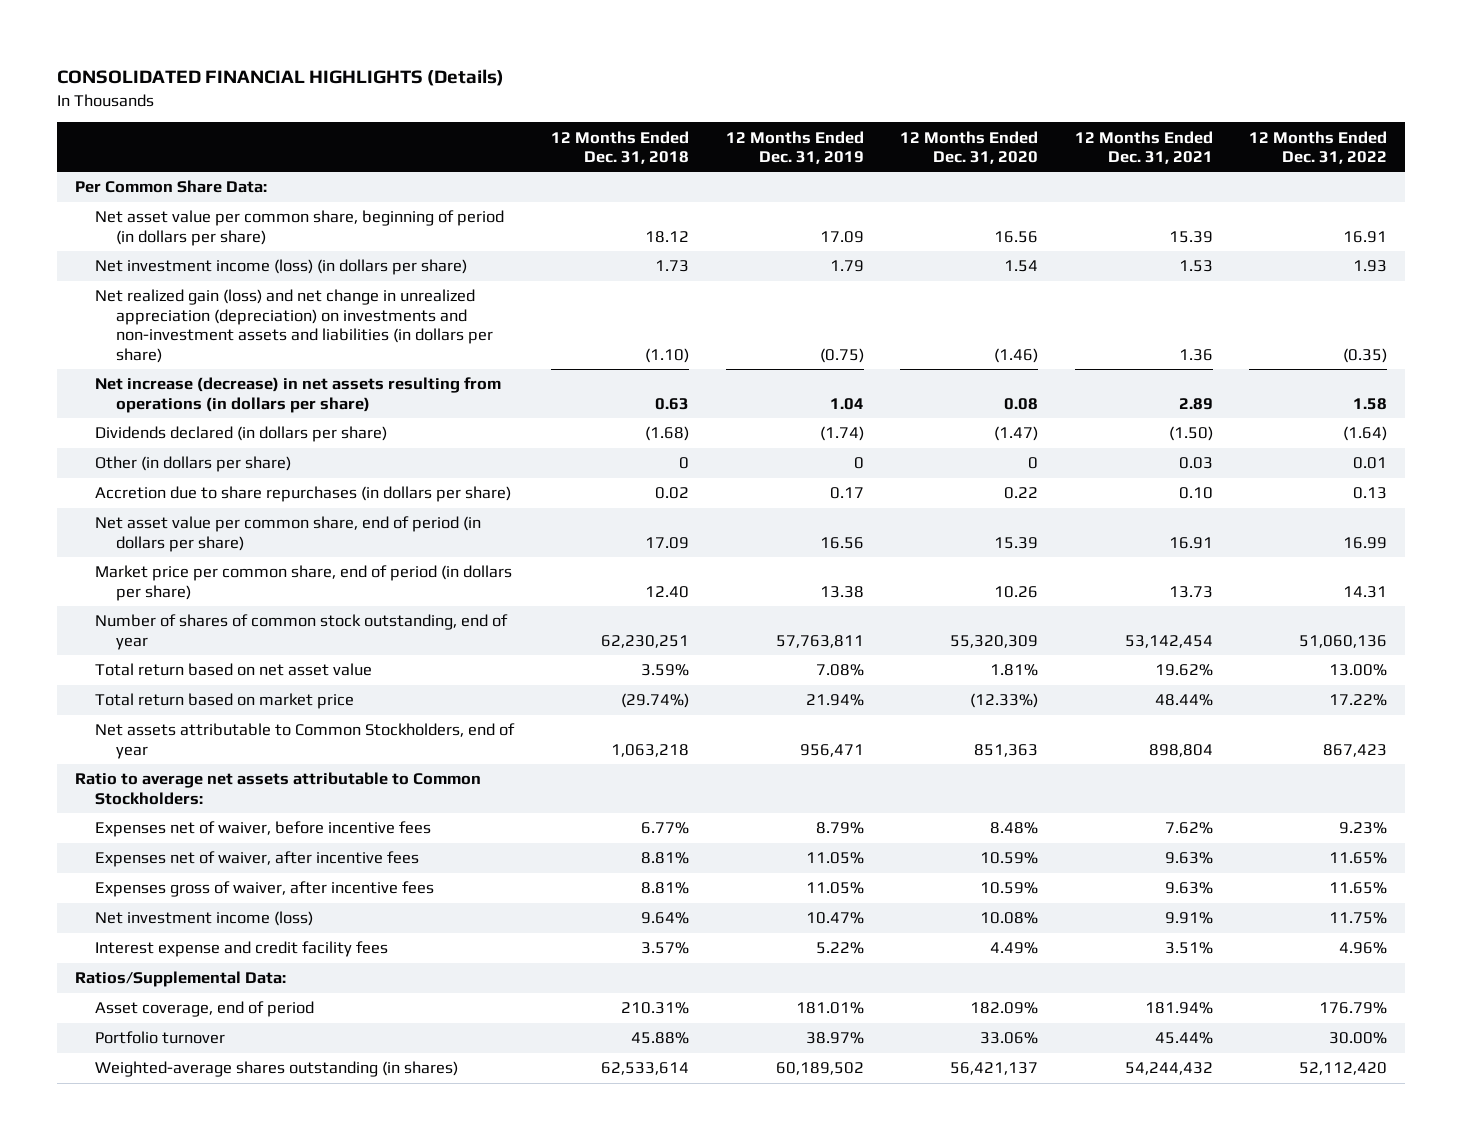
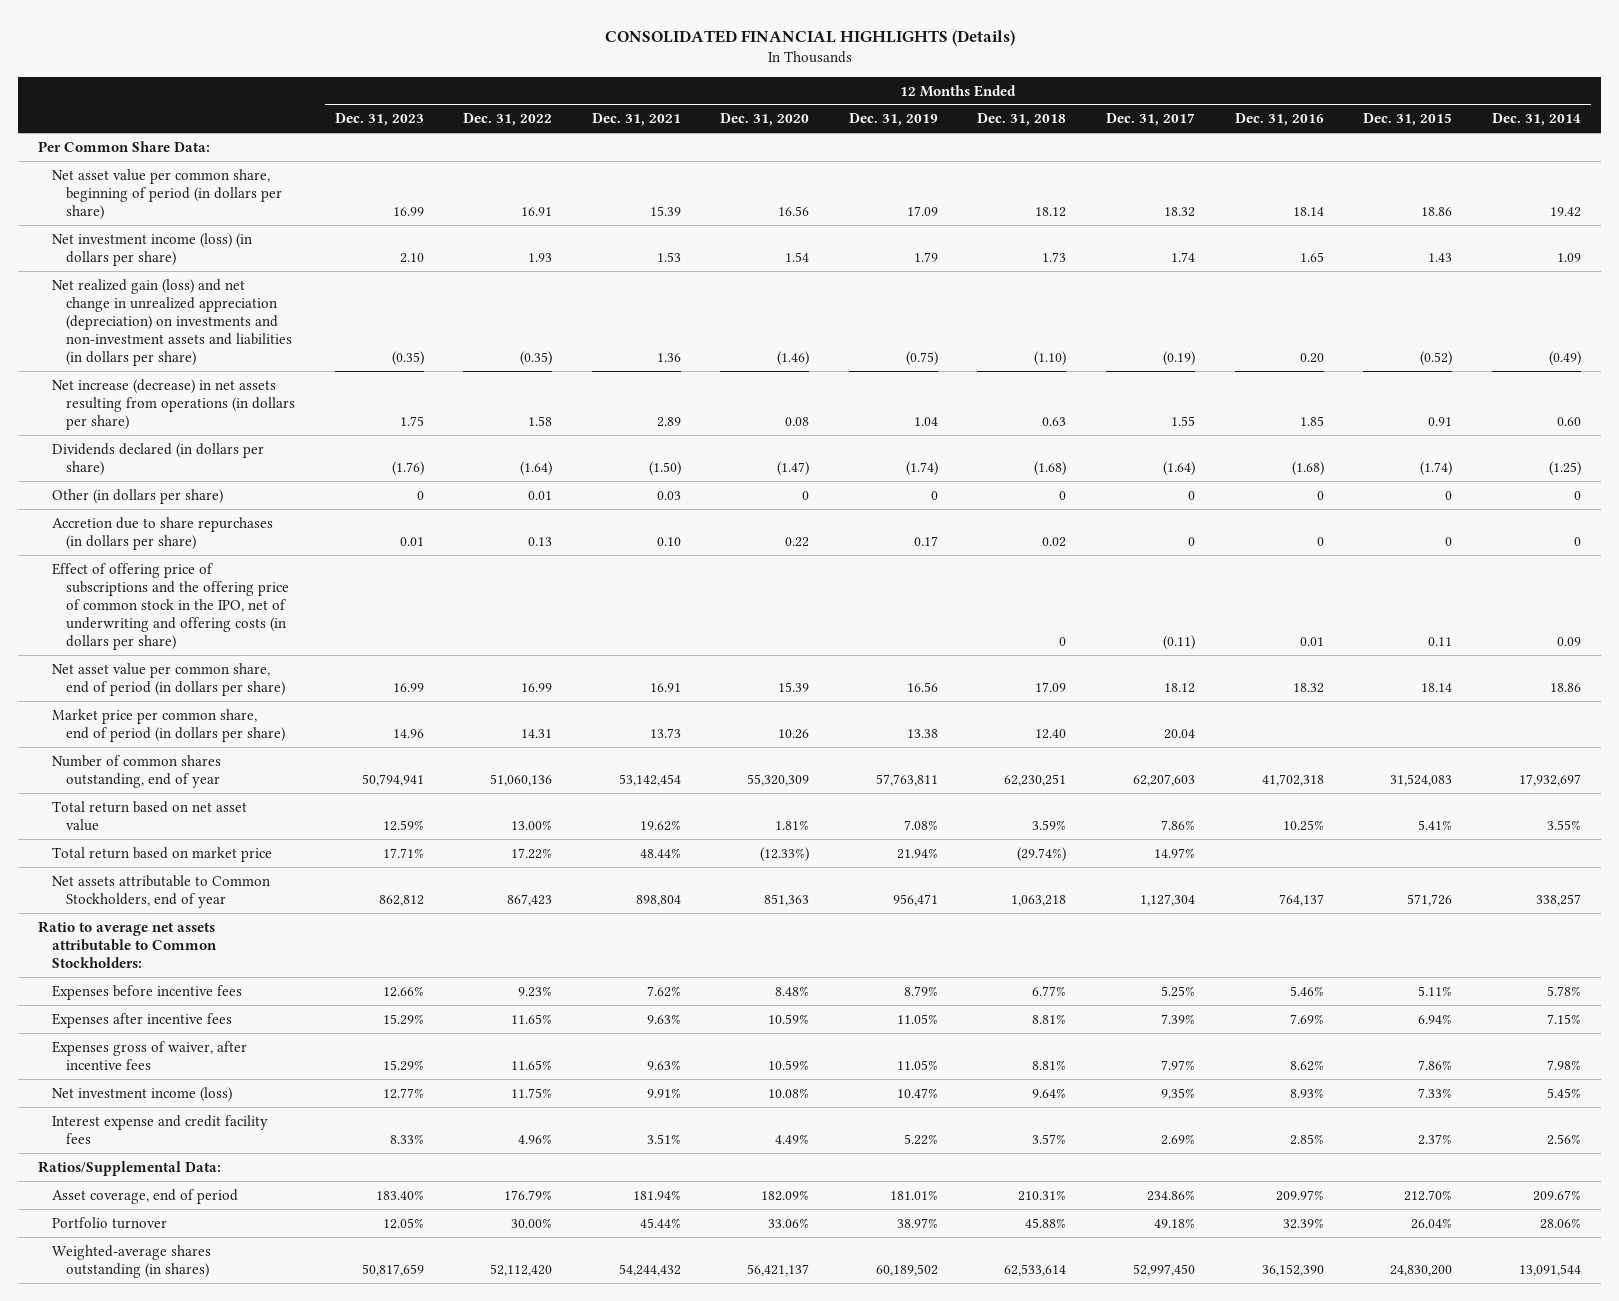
none -> [334,113,424,127] Dec. 31, 2023
none -> [1106,113,1196,127] Dec. 31, 2017
none -> [1234,113,1324,127] Dec. 31, 2016
none -> [1363,113,1453,127] Dec. 31, 2015
none -> [1491,113,1581,127] Dec. 31, 2014
none -> [52,562,289,650] Effect of offering price of subscriptions and the offering price of common stock in the IPO, net of underwriting and offering costs (in dollars per share)
[95,614,509,650] Number of shares of common stock outstanding, end of year -> [52,754,222,788] Number of common shares outstanding, end of year
[95,821,432,838] Expenses net of waiver, before incentive fees -> [52,984,243,1000] Expenses before incentive fees
[95,851,420,868] Expenses net of waiver, after incentive fees -> [52,1012,233,1028] Expenses after incentive fees

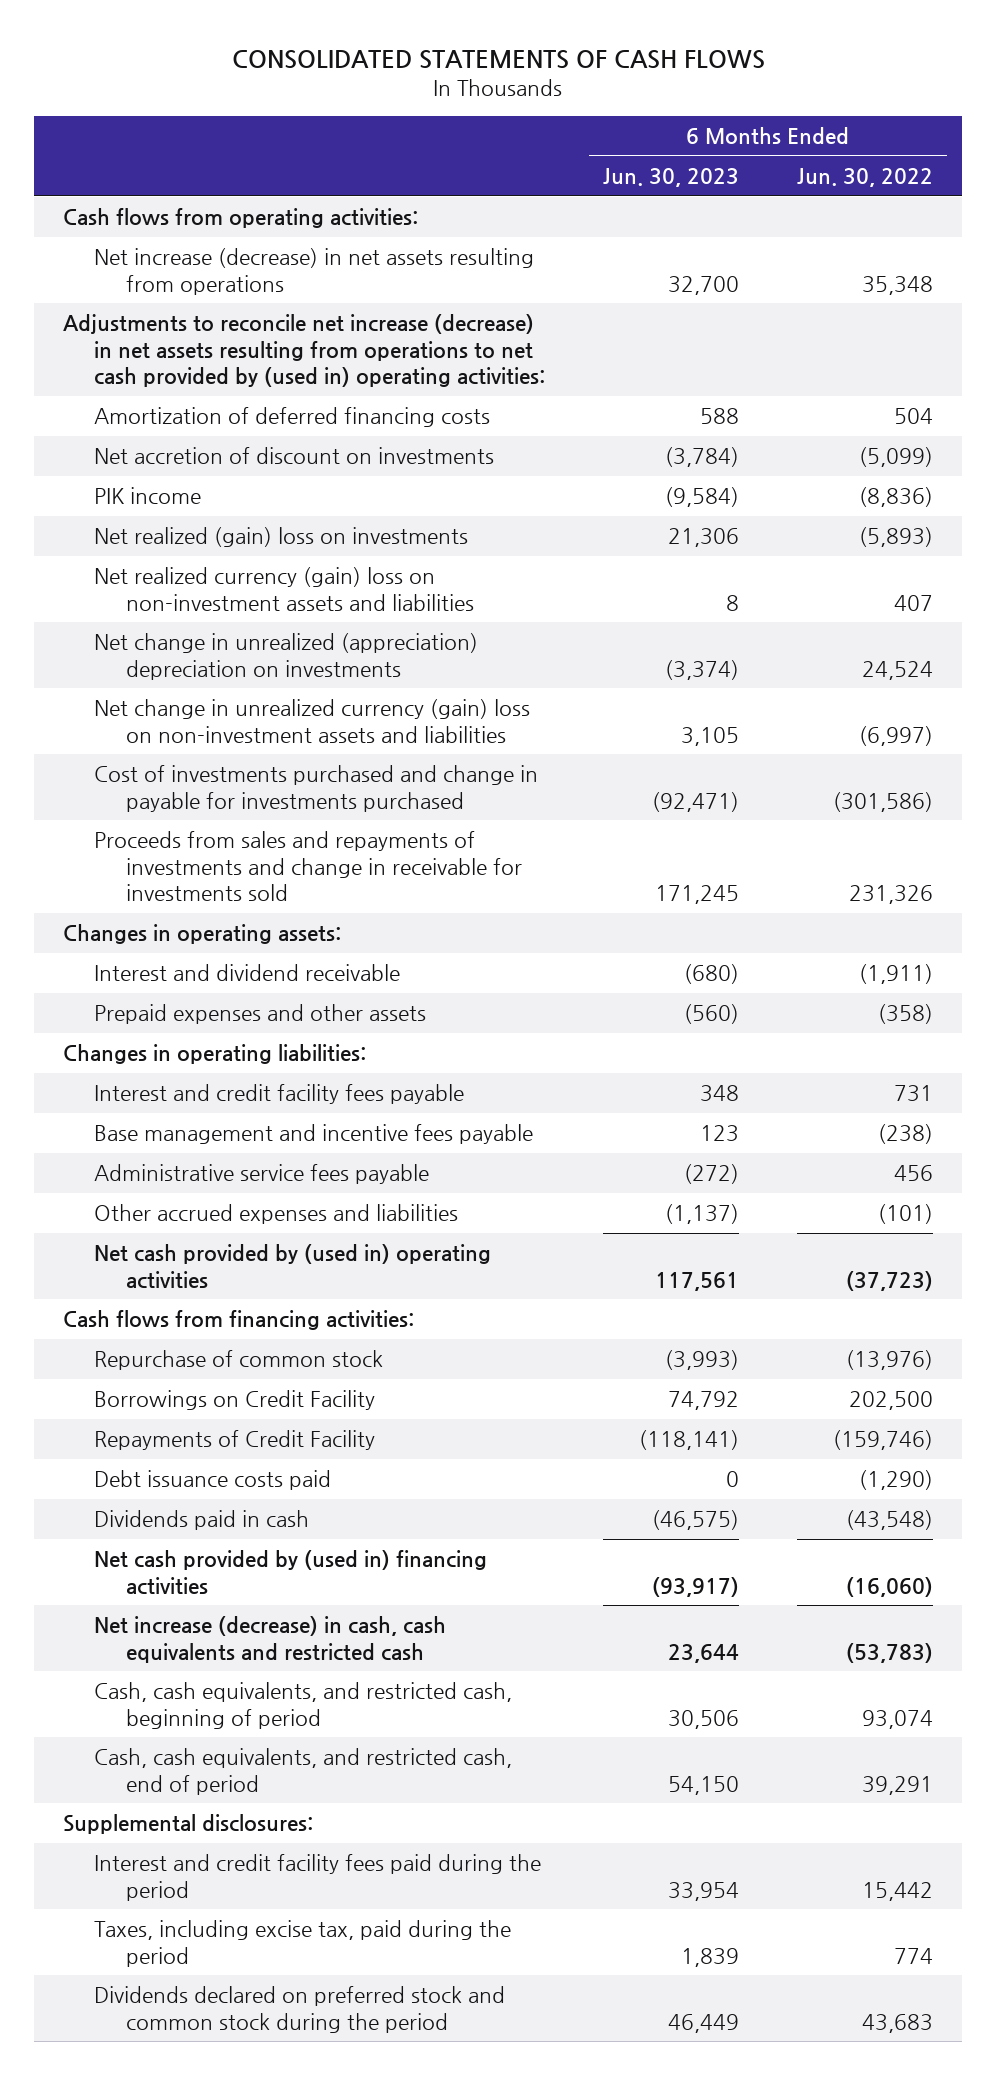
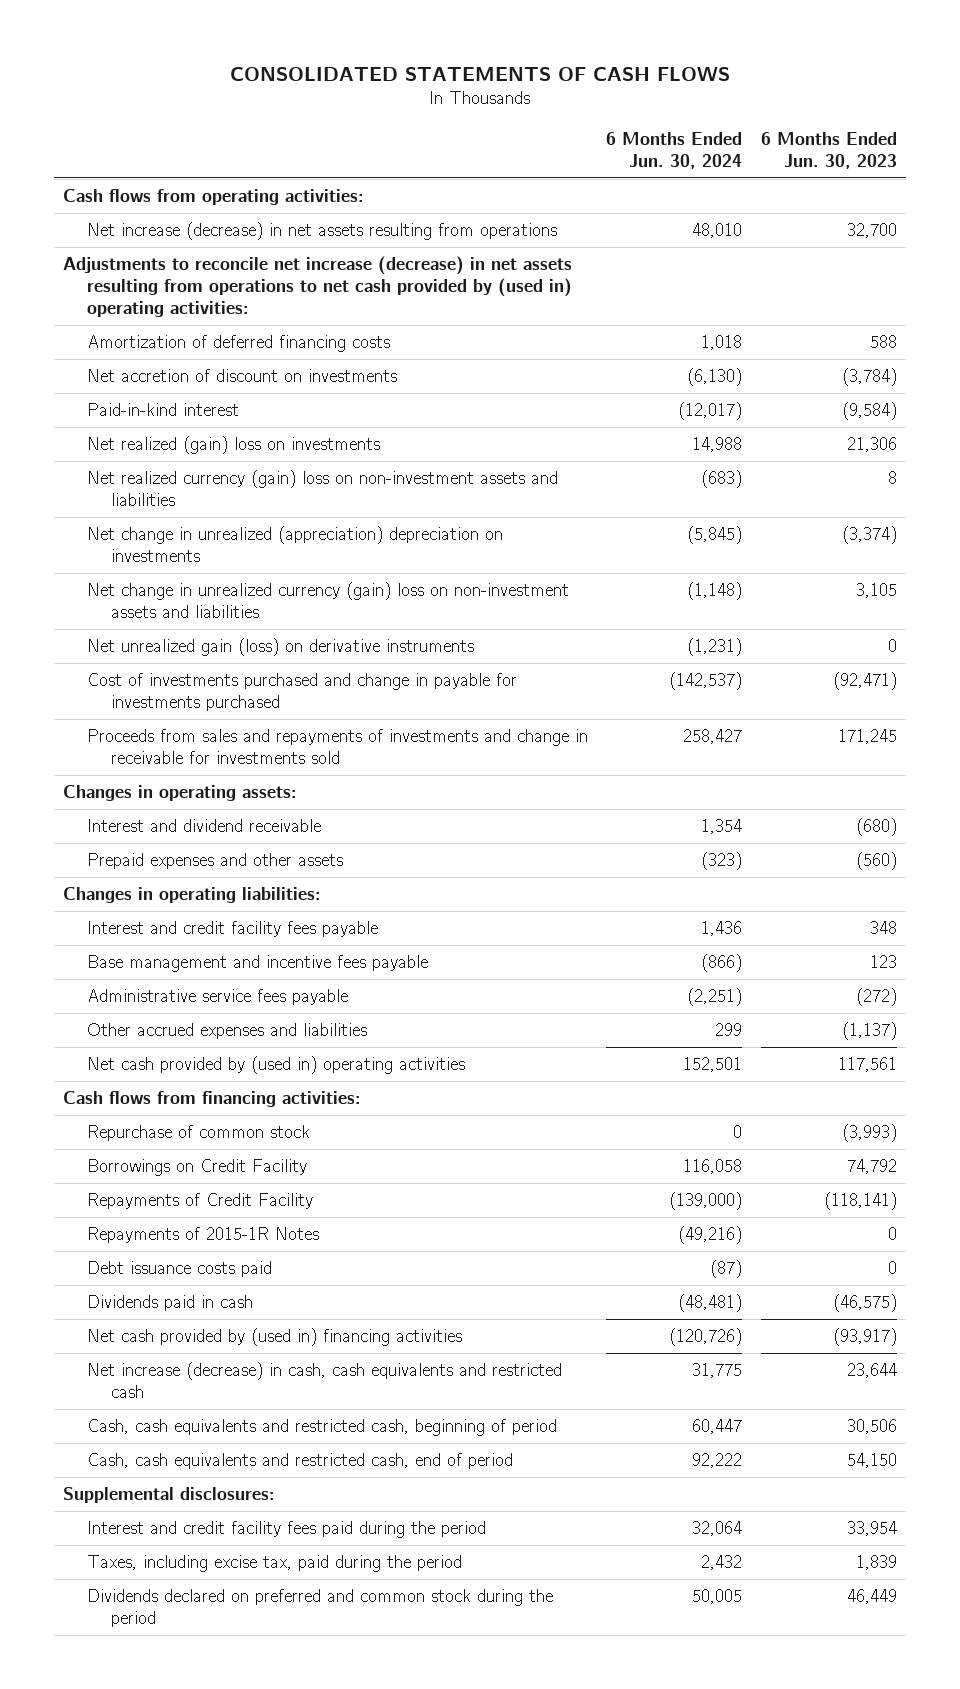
[796,168,933,188] Jun. 30, 2022 -> none
none -> [606,131,743,169] 6 Months Ended Jun. 30, 2024
[94,487,202,505] PIK income -> [86,402,239,416] Paid-in-kind interest
none -> [86,637,474,656] Net unrealized gain (loss) on derivative instruments
none -> [86,1226,319,1243] Repayments of 2015-1R Notes
[94,1682,513,1729] Cash, cash equivalents, and restricted cash, beginning of period -> [86,1418,557,1436] Cash, cash equivalents and restricted cash, beginning of period
[94,1748,513,1795] Cash, cash equivalents, and restricted cash, end of period -> [86,1452,513,1469] Cash, cash equivalents and restricted cash, end of period
[94,1986,506,2033] Dividends declared on preferred stock and common stock during the period -> [86,1588,553,1628] Dividends declared on preferred and common stock during the period

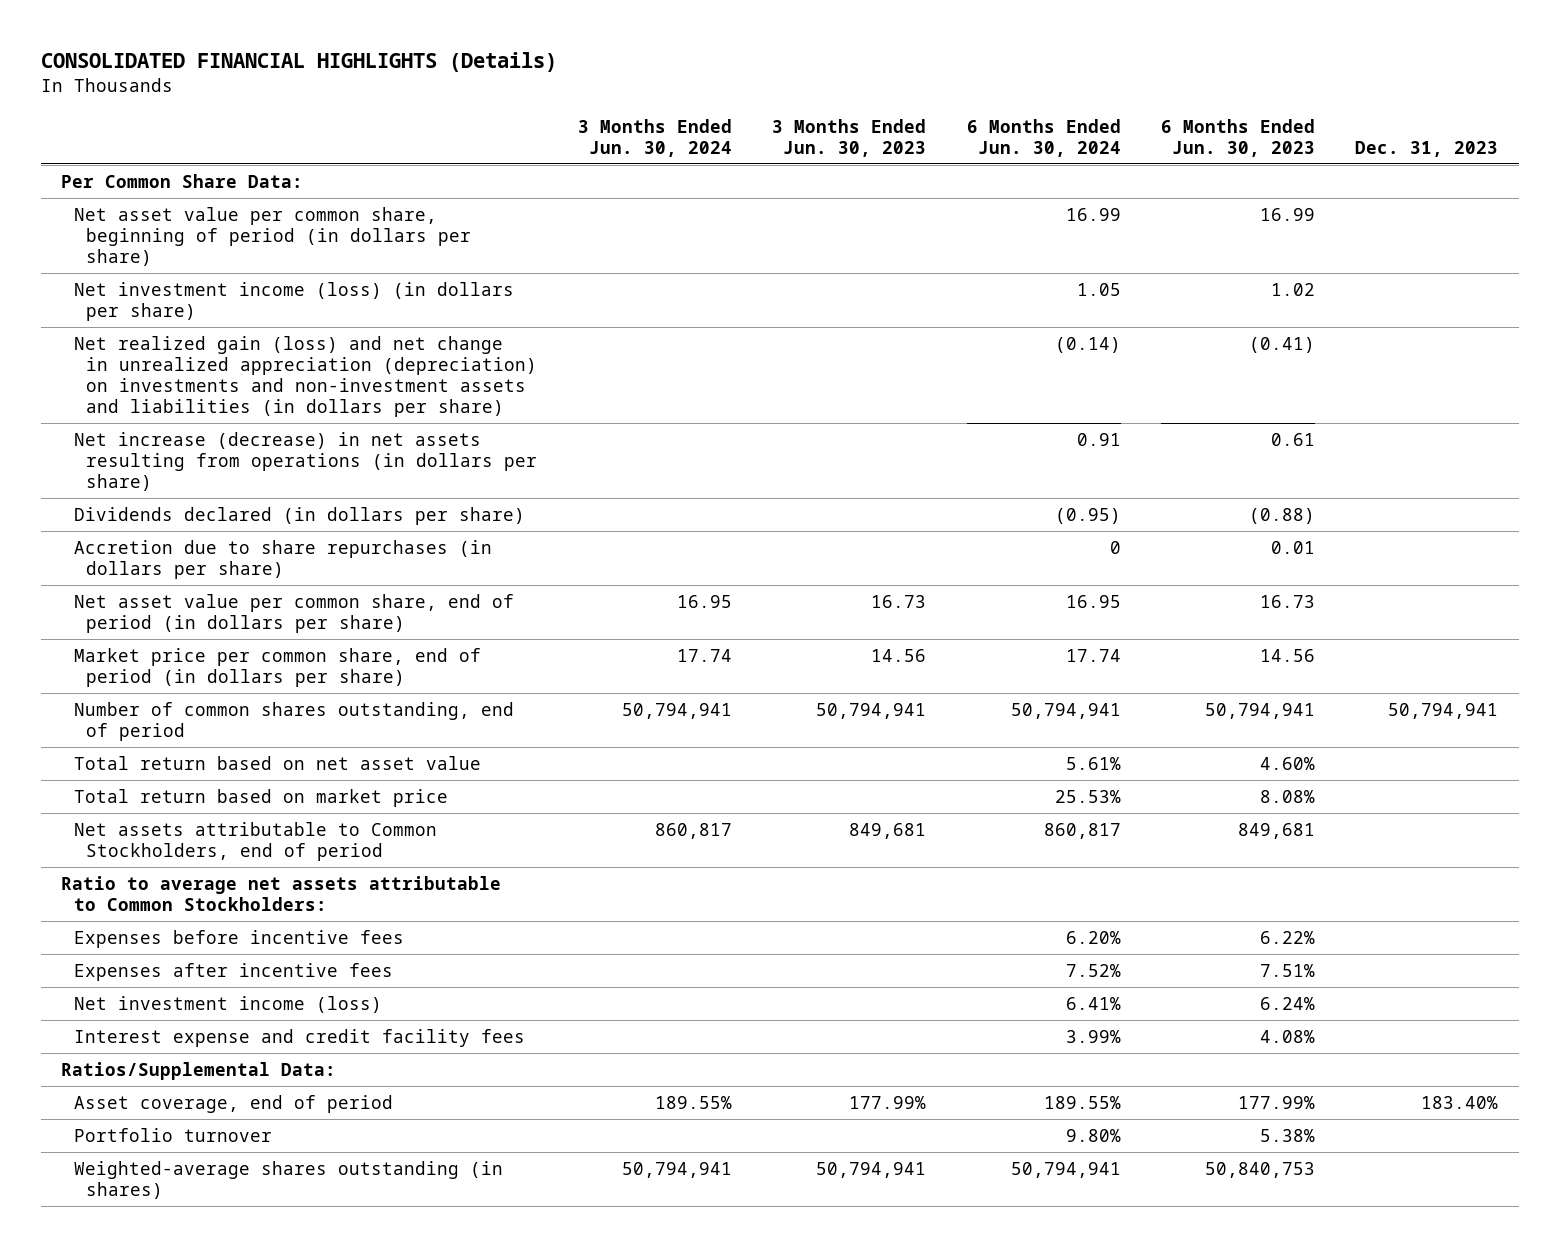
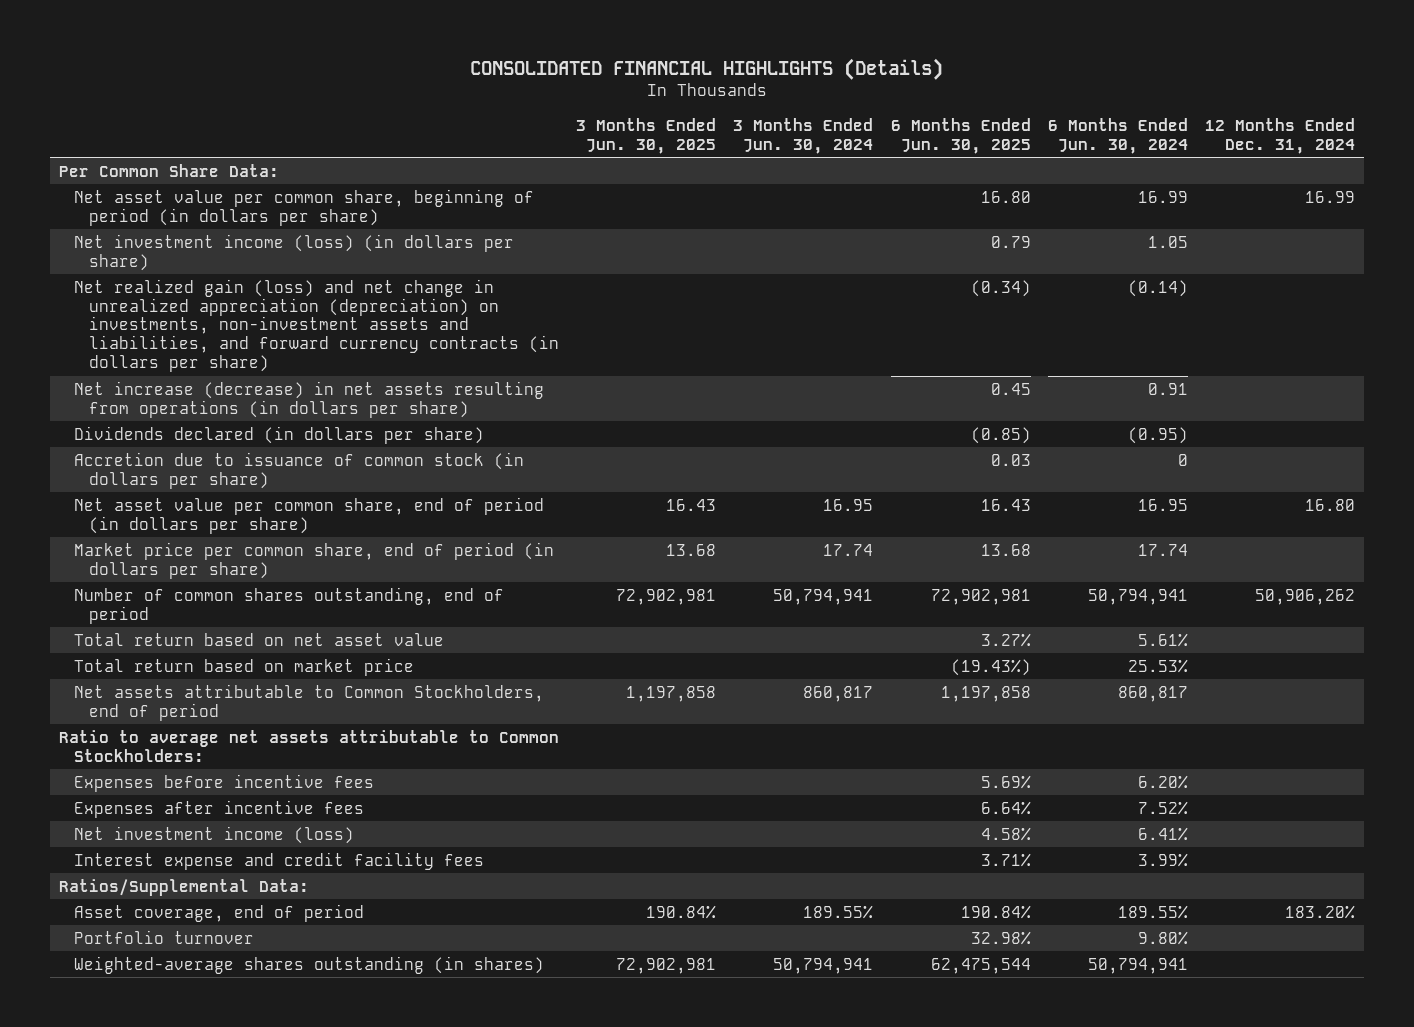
[772,118,927,157] 3 Months Ended Jun. 30, 2023 -> none
[1161,118,1316,157] 6 Months Ended Jun. 30, 2023 -> none
[1355,140,1499,157] Dec. 31, 2023 -> none
none -> [575,118,716,154] 3 Months Ended Jun. 30, 2025
none -> [890,118,1031,154] 6 Months Ended Jun. 30, 2025
none -> [1205,118,1356,154] 12 Months Ended Dec. 31, 2024
[73,335,538,417] Net realized gain (loss) and net change in unrealized appreciation (depreciation) on investments and non-investment assets and liabilities (in dollars per share) -> [73,278,559,373] Net realized gain (loss) and net change in unrealized appreciation (depreciation) on investments, non-investment assets and liabilities, and forward currency contracts (in dollars per share)
[73,539,492,579] Accretion due to share repurchases (in dollars per share) -> [73,451,524,489] Accretion due to issuance of common stock (in dollars per share)

